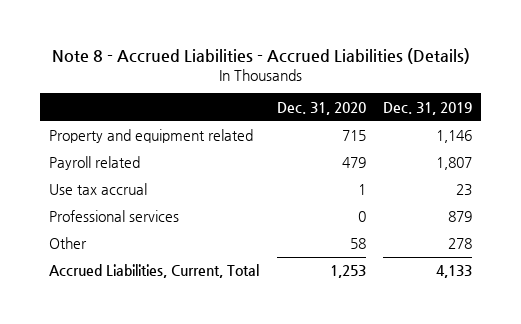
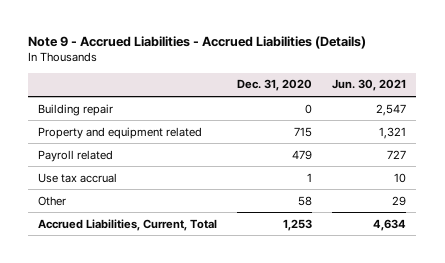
[51,48,470,65] Note 8 - Accrued Liabilities - Accrued Liabilities (Details) -> [28,35,367,49] Note 9 - Accrued Liabilities - Accrued Liabilities (Details)
[383,101,473,115] Dec. 31, 2019 -> none
none -> [332,79,407,92] Jun. 30, 2021
none -> [38,103,114,116] Building repair
[48,210,179,223] Professional services -> none

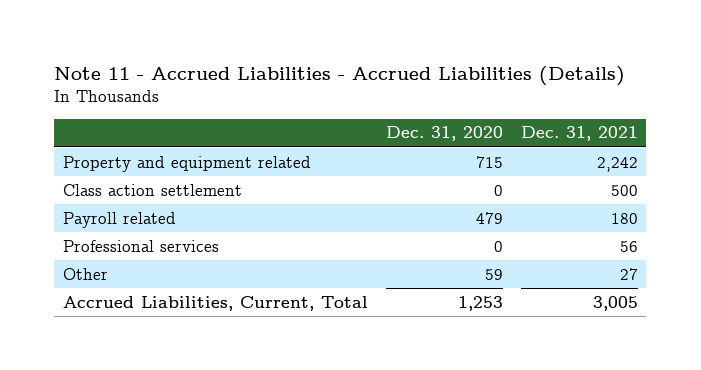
[28,35,367,49] Note 9 - Accrued Liabilities - Accrued Liabilities (Details) -> [54,66,626,87] Note 11 - Accrued Liabilities - Accrued Liabilities (Details)
[332,79,407,92] Jun. 30, 2021 -> none
none -> [520,126,638,142] Dec. 31, 2021
[38,103,114,116] Building repair -> none
none -> [63,183,243,196] Class action settlement
[38,172,118,183] Use tax accrual -> none
none -> [63,239,220,252] Professional services
[298,195,313,206] 58 -> [484,268,503,280] 59

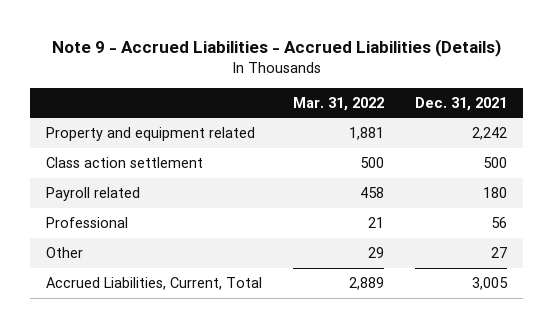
[54,66,626,87] Note 11 - Accrued Liabilities - Accrued Liabilities (Details) -> [51,39,501,58] Note 9 - Accrued Liabilities - Accrued Liabilities (Details)
[385,126,503,142] Dec. 31, 2020 -> none
none -> [293,96,385,111] Mar. 31, 2022
[63,239,220,252] Professional services -> [45,217,128,229] Professional

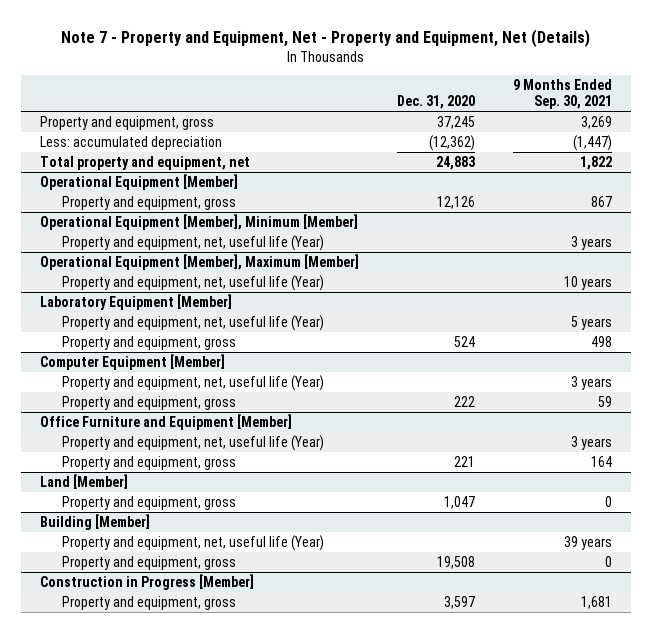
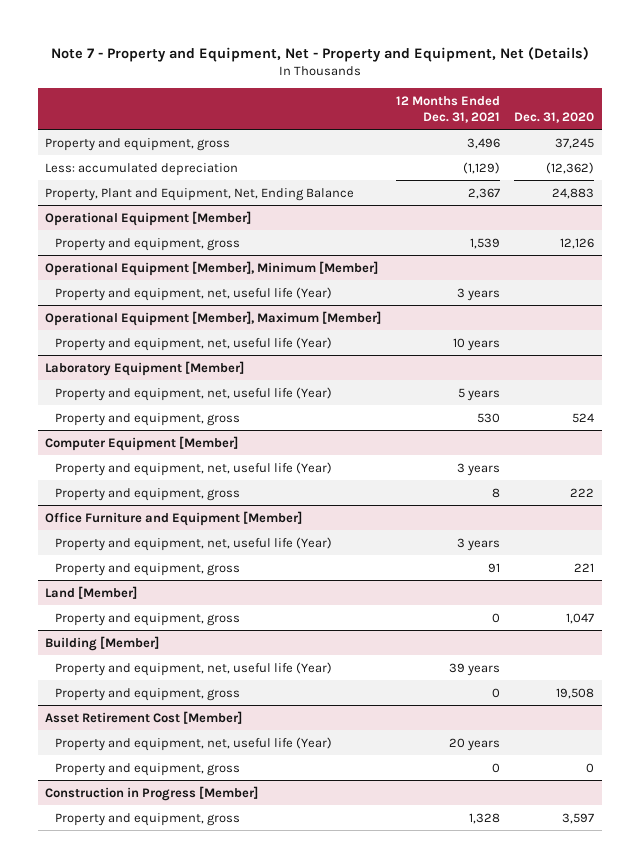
[512,79,612,110] 9 Months Ended Sep. 30, 2021 -> none
none -> [395,95,500,123] 12 Months Ended Dec. 31, 2021
[40,155,251,170] Total property and equipment, net -> [45,187,355,201] Property, Plant and Equipment, Net, Ending Balance
none -> [45,710,243,724] Asset Retirement Cost [Member]
none -> [54,736,332,751] Property and equipment, net, useful life (Year)
none -> [54,762,240,776] Property and equipment, gross

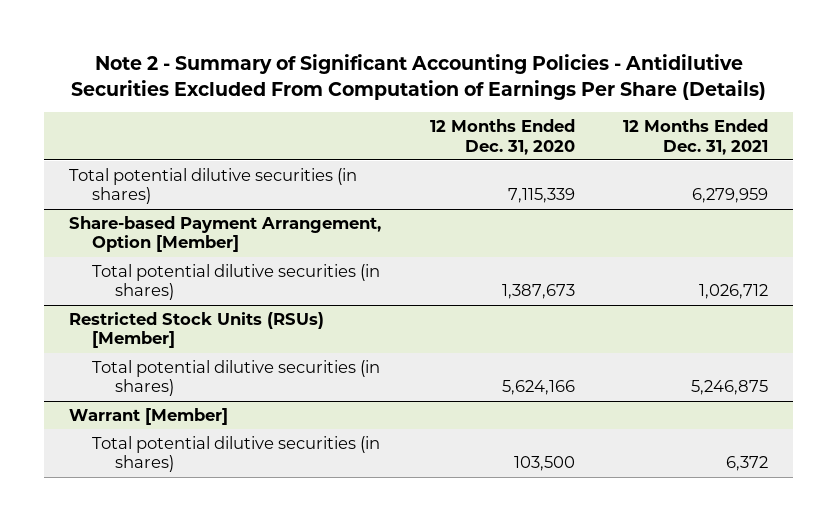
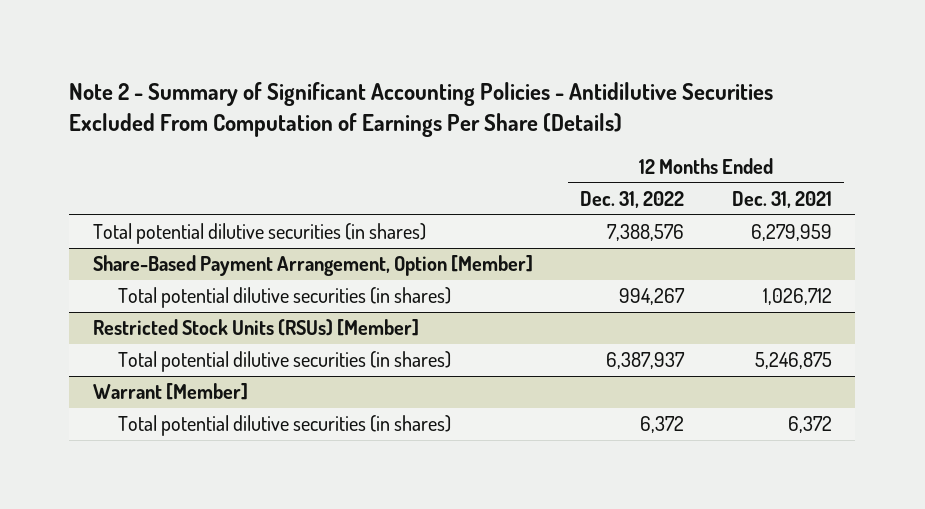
[429,119,575,155] 12 Months Ended Dec. 31, 2020 -> none
none -> [580,190,685,208] Dec. 31, 2022
[68,215,381,253] Share-based Payment Arrangement, Option [Member] -> [92,255,533,277] Share-Based Payment Arrangement, Option [Member]

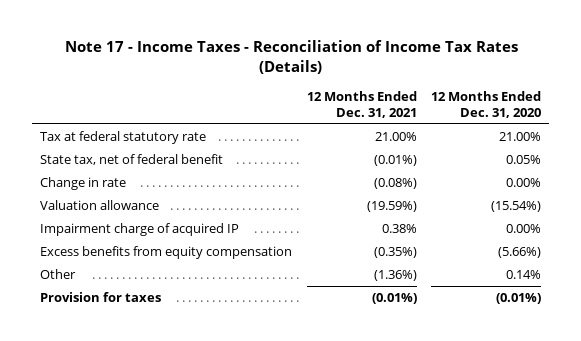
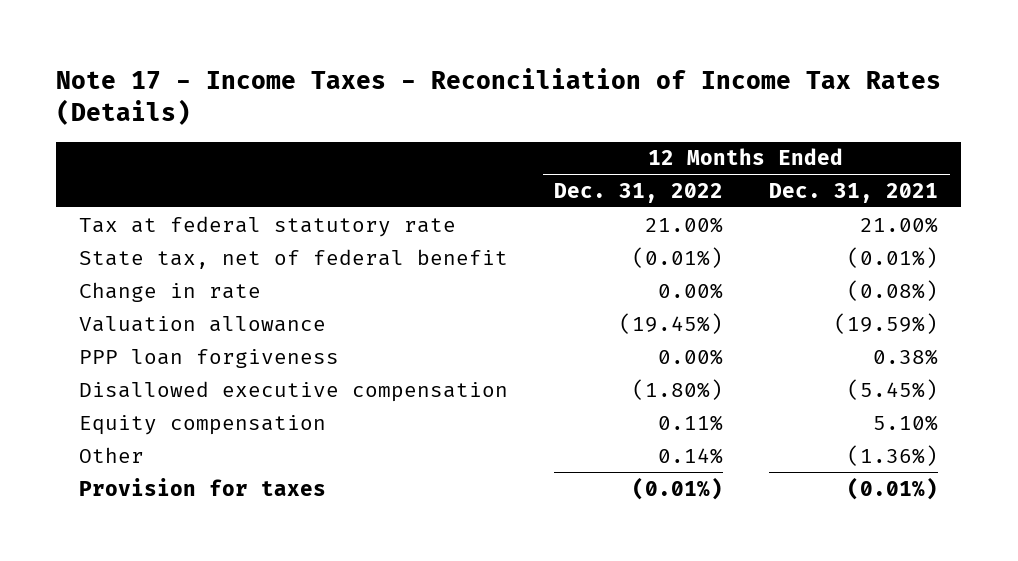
[431,91,542,118] 12 Months Ended Dec. 31, 2020 -> none
none -> [554,182,724,203] Dec. 31, 2022
[39,223,239,237] Impairment charge of acquired IP -> [79,348,340,368] PPP loan forgiveness
none -> [79,380,509,402] Disallowed executive compensation
[39,246,292,260] Excess benefits from equity compensation -> [79,414,327,435] Equity compensation
[373,247,417,259] (0.35%) -> [873,414,939,431] 5.10%

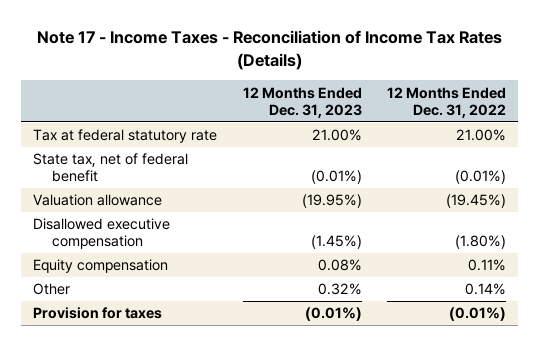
[769,182,939,203] Dec. 31, 2021 -> none
none -> [242,86,362,118] 12 Months Ended Dec. 31, 2023
[79,281,262,302] Change in rate -> none
[79,348,340,368] PPP loan forgiveness -> none

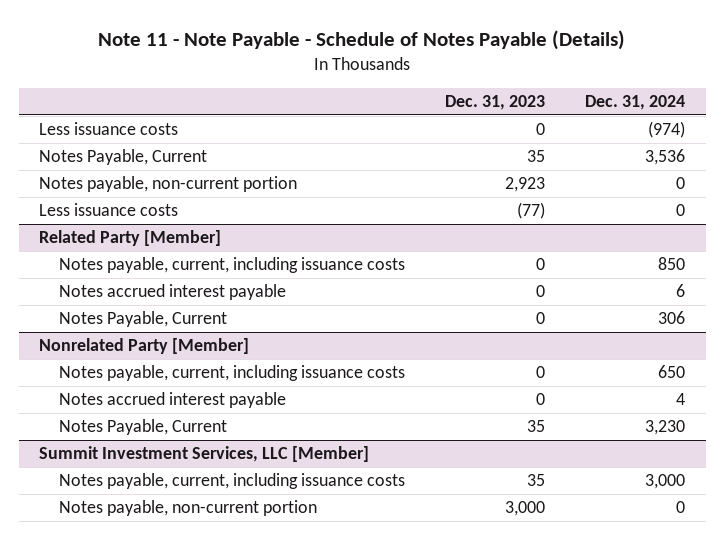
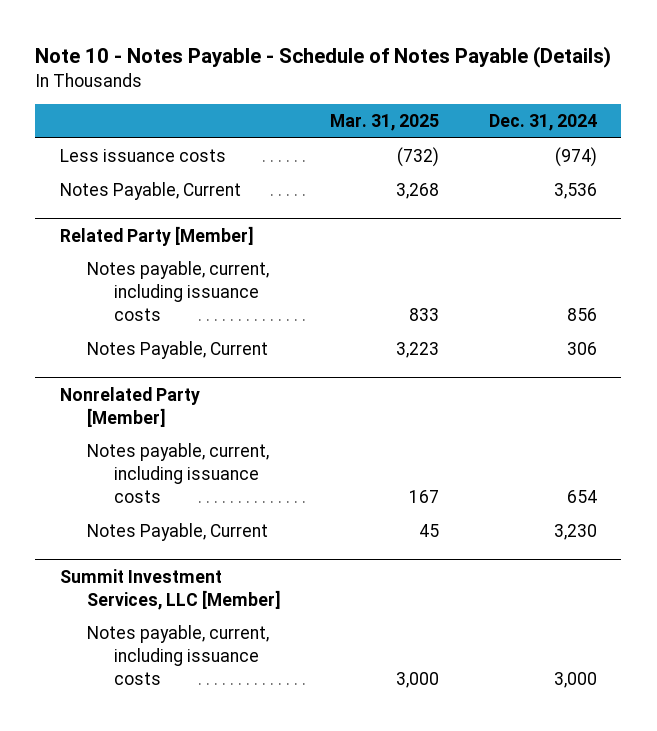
[98,30,626,51] Note 11 - Note Payable - Schedule of Notes Payable (Details) -> [35,45,612,68] Note 10 - Notes Payable - Schedule of Notes Payable (Details)
[445,95,546,111] Dec. 31, 2023 -> none
none -> [330,114,440,132] Mar. 31, 2025
[38,176,297,193] Notes payable, non-current portion -> none
[38,203,178,217] Less issuance costs -> none
[58,284,286,301] Notes accrued interest payable -> none
[658,257,686,271] 850 -> [566,307,597,321] 856
[58,392,286,409] Notes accrued interest payable -> none
[658,365,686,379] 650 -> [566,489,597,503] 654
[58,500,317,517] Notes payable, non-current portion -> none

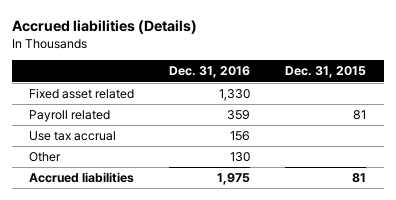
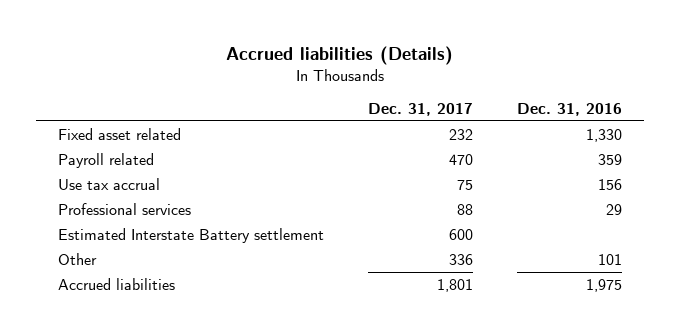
[285,66,367,79] Dec. 31, 2015 -> none
none -> [367,102,473,116] Dec. 31, 2017
none -> [57,202,191,215] Professional services
none -> [57,227,324,243] Estimated Interstate Battery settlement
[230,152,251,163] 130 -> [597,253,622,265] 101

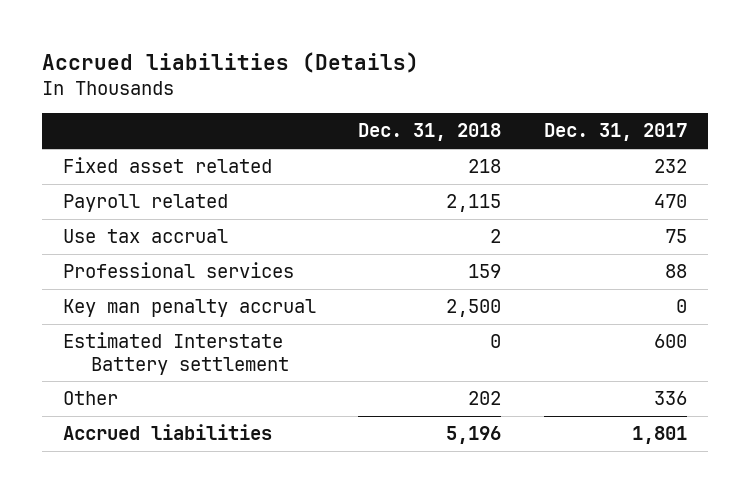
[516,102,622,116] Dec. 31, 2016 -> none
none -> [358,123,502,142] Dec. 31, 2018
none -> [62,299,316,318] Key man penalty accrual

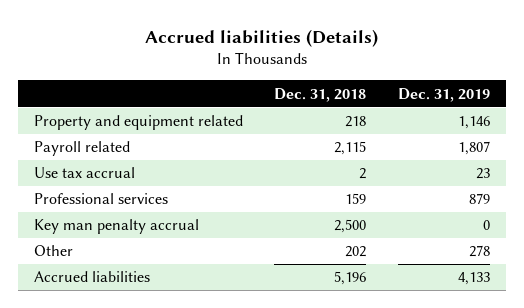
[543,123,687,142] Dec. 31, 2017 -> none
none -> [397,87,490,102] Dec. 31, 2019
[62,157,272,174] Fixed asset related -> [33,115,243,131] Property and equipment related
[62,332,290,375] Estimated Interstate Battery settlement -> none

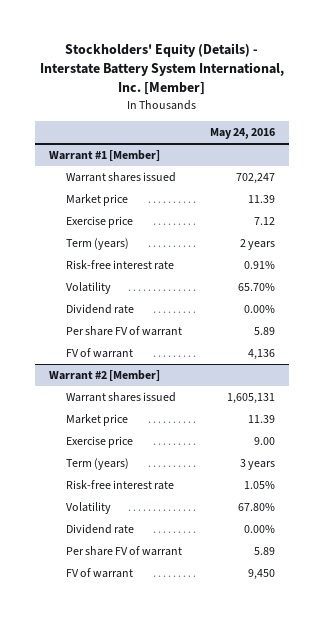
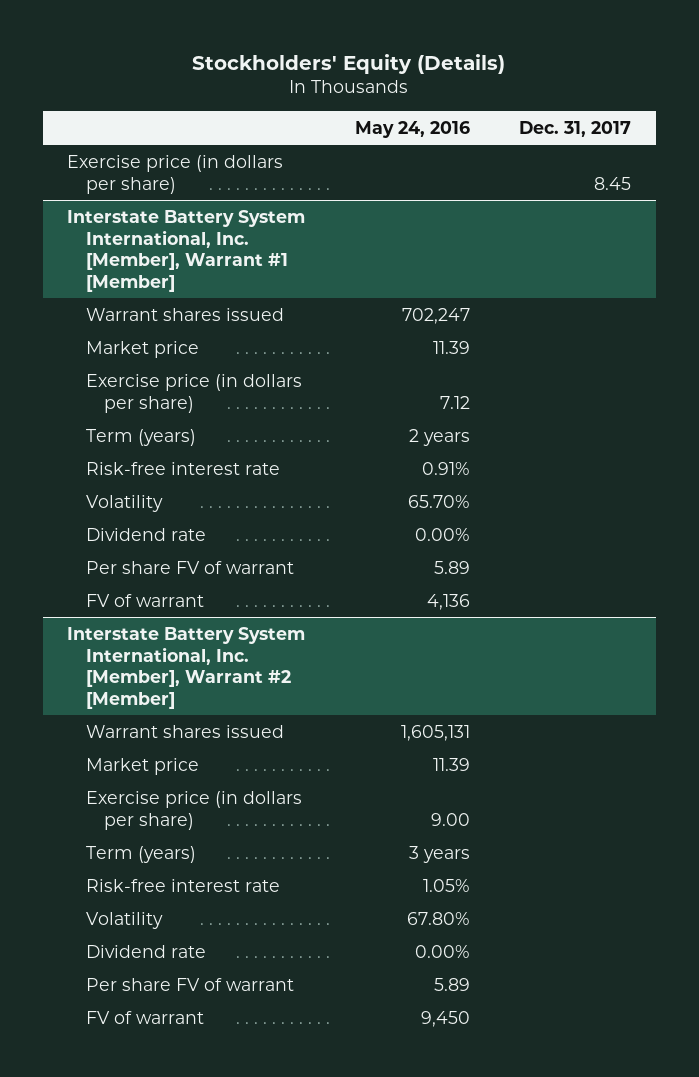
[40,43,285,96] Stockholders' Equity (Details) - Interstate Battery System International, Inc. [Member] -> [192,53,506,74] Stockholders' Equity (Details)
none -> [519,120,632,137] Dec. 31, 2017
[49,150,161,162] Warrant #1 [Member] -> none
none -> [67,154,284,194] Exercise price (in dollars per share)
none -> [67,209,306,292] Interstate Battery System International, Inc. [Member], Warrant #1 [Member]
[66,216,134,229] Exercise price -> [85,373,302,413] Exercise price (in dollars per share)
[49,370,161,382] Warrant #2 [Member] -> none
none -> [67,626,306,709] Interstate Battery System International, Inc. [Member], Warrant #2 [Member]
[66,436,134,449] Exercise price -> [85,790,302,830] Exercise price (in dollars per share)

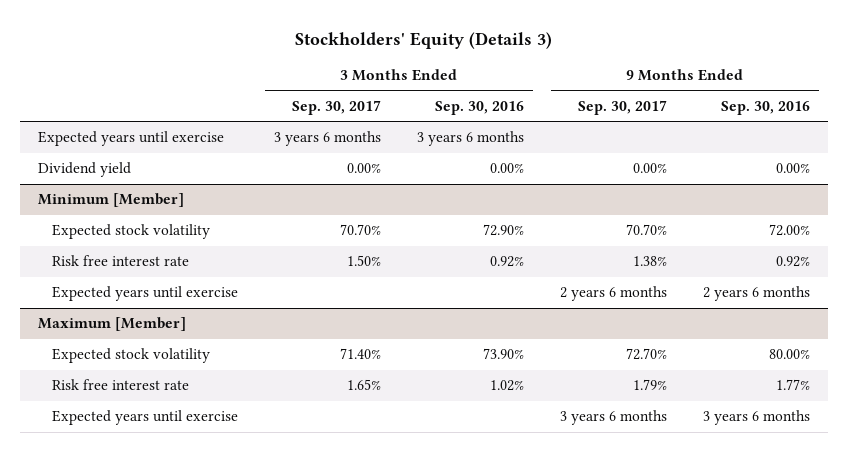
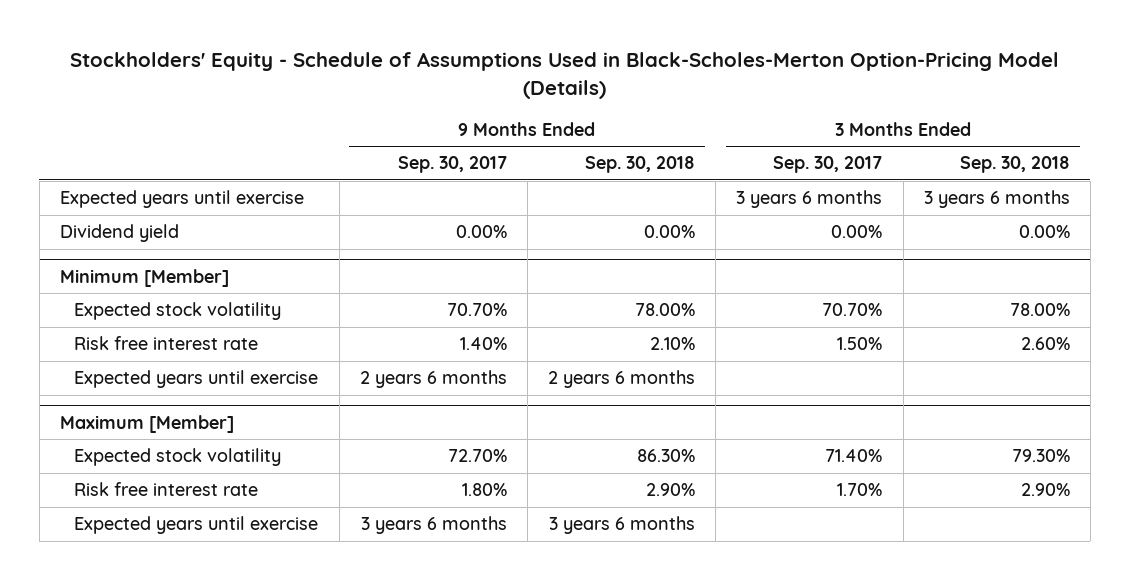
[295,31,553,49] Stockholders' Equity (Details 3) -> [69,51,1059,99] Stockholders' Equity - Schedule of Assumptions Used in Black-Scholes-Merton Option-Pricing Model (Details)
[435,101,525,116] Sep. 30, 2016 -> none
[721,101,811,116] Sep. 30, 2016 -> none
none -> [585,156,696,174] Sep. 30, 2018
none -> [959,156,1070,174] Sep. 30, 2018
[633,256,668,267] 1.38% -> [459,337,507,351] 1.40%
[347,379,382,391] 1.65% -> [837,483,883,497] 1.70%
[633,379,668,391] 1.79% -> [461,483,507,497] 1.80%

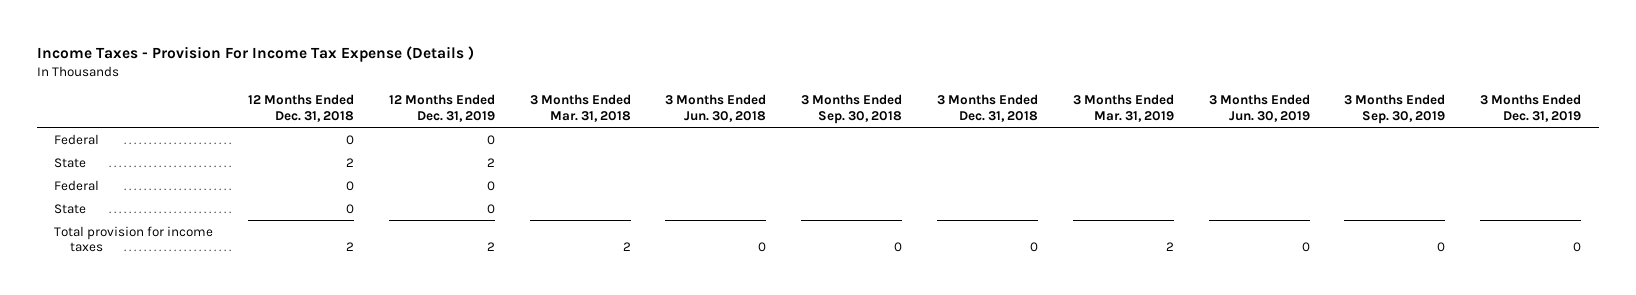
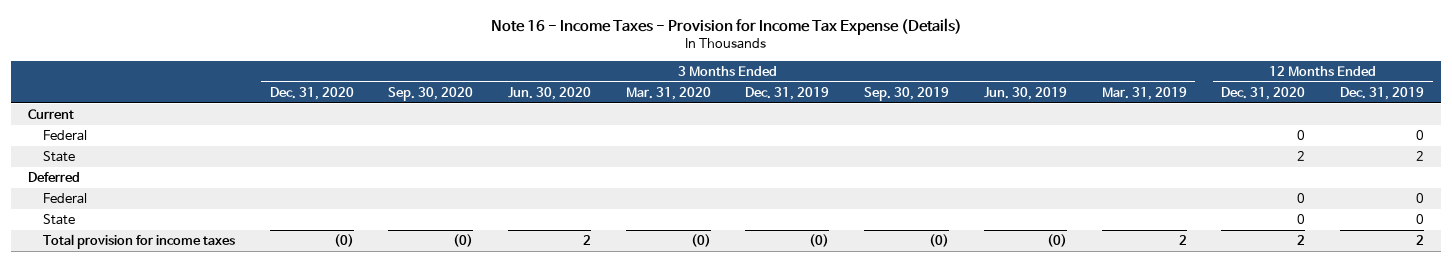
[36,45,474,62] Income Taxes - Provision For Income Tax Expense (Details ) -> [491,17,963,35] Note 16 - Income Taxes - Provision for Income Tax Expense (Details)
[248,94,355,123] 12 Months Ended Dec. 31, 2018 -> none
[529,94,631,123] 3 Months Ended Mar. 31, 2018 -> none
[665,94,767,123] 3 Months Ended Jun. 30, 2018 -> none
[801,94,903,125] 3 Months Ended Sep. 30, 2018 -> none
[937,94,1039,123] 3 Months Ended Dec. 31, 2018 -> none
none -> [269,86,354,100] Dec. 31, 2020
none -> [388,86,474,101] Sep. 30, 2020
none -> [507,86,591,100] Jun. 30, 2020
none -> [625,86,711,100] Mar. 31, 2020
none -> [1221,86,1306,100] Dec. 31, 2020
none -> [28,108,75,119] Current
none -> [28,171,81,182] Deferred
[1301,242,1310,253] 0 -> [1046,233,1067,247] (0)
[1437,242,1446,253] 0 -> [929,233,950,247] (0)
[1573,242,1582,253] 0 -> [809,233,830,247] (0)

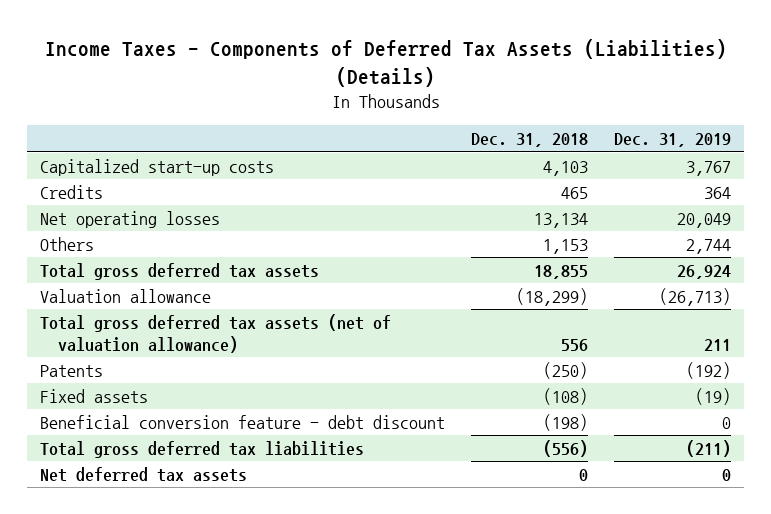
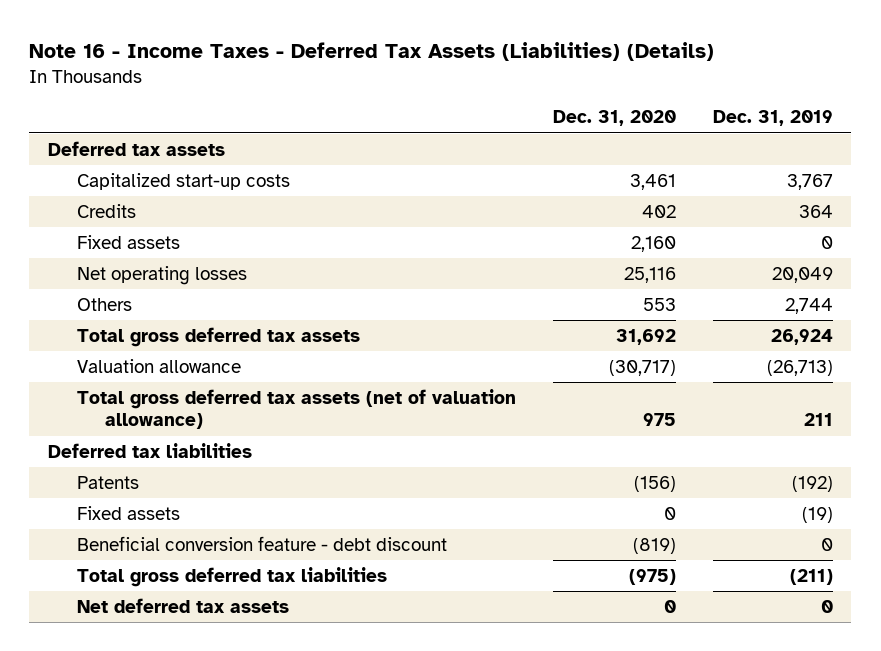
[44,39,727,88] Income Taxes - Components of Deferred Tax Assets (Liabilities) (Details) -> [29,41,715,61] Note 16 - Income Taxes - Deferred Tax Assets (Liabilities) (Details)
[471,133,589,148] Dec. 31, 2018 -> none
none -> [552,110,676,127] Dec. 31, 2020
none -> [47,140,225,156] Deferred tax assets
none -> [76,234,180,249] Fixed assets
none -> [47,442,252,458] Deferred tax liabilities

